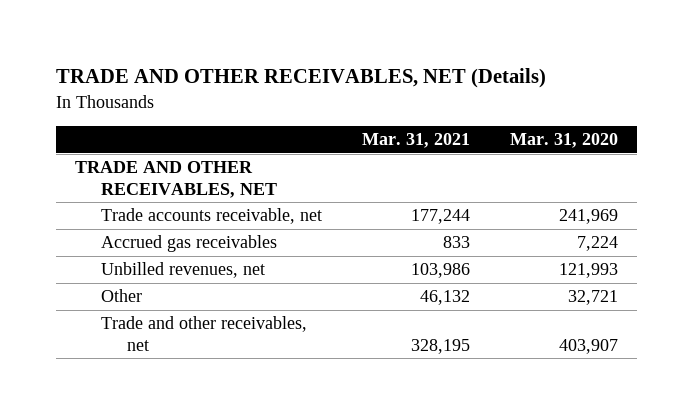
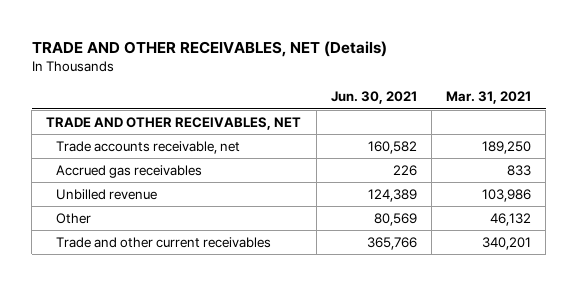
[509,133,618,149] Mar. 31, 2020 -> none
none -> [330,91,417,105] Jun. 30, 2021
[410,209,470,225] 177,244 -> [482,140,532,154] 189,250
[101,262,266,279] Unbilled revenues, net -> [55,188,157,200] Unbilled revenue
[101,316,308,351] Trade and other receivables, net -> [55,236,271,248] Trade and other current receivables
[410,338,470,354] 328,195 -> [482,236,532,250] 340,201

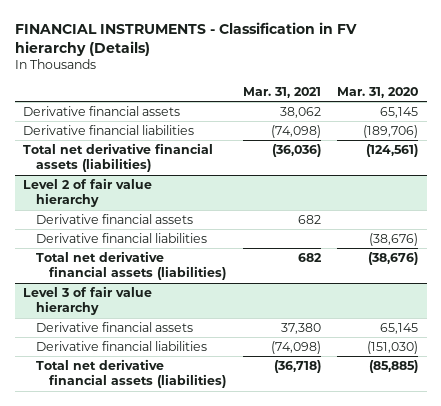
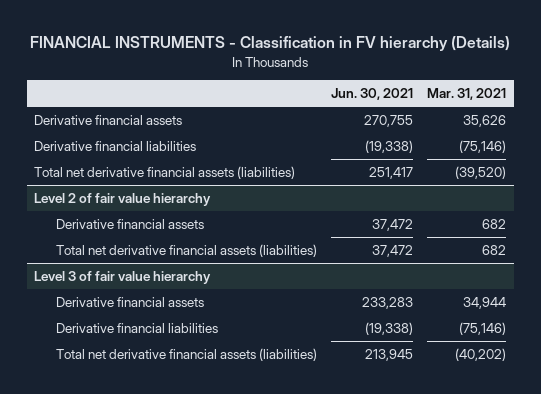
[337,86,419,98] Mar. 31, 2020 -> none
none -> [331,88,414,101] Jun. 30, 2021
[279,107,321,119] 38,062 -> [463,114,507,127] 35,626
[270,125,321,139] (74,098) -> [459,139,507,153] (75,146)
[271,144,321,158] (36,036) -> [455,165,507,179] (39,520)
[36,233,208,244] Derivative financial liabilities -> none
[280,323,321,335] 37,380 -> [463,296,507,309] 34,944
[270,341,321,355] (74,098) -> [459,321,507,335] (75,146)
[273,360,321,374] (36,718) -> [455,347,507,361] (40,202)

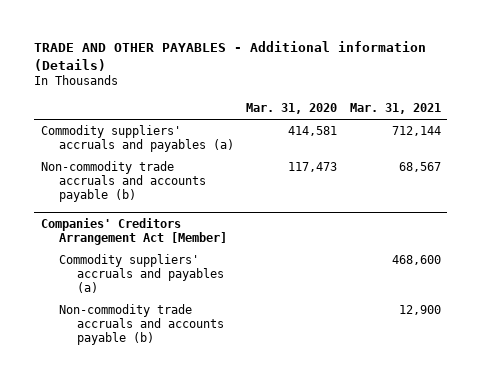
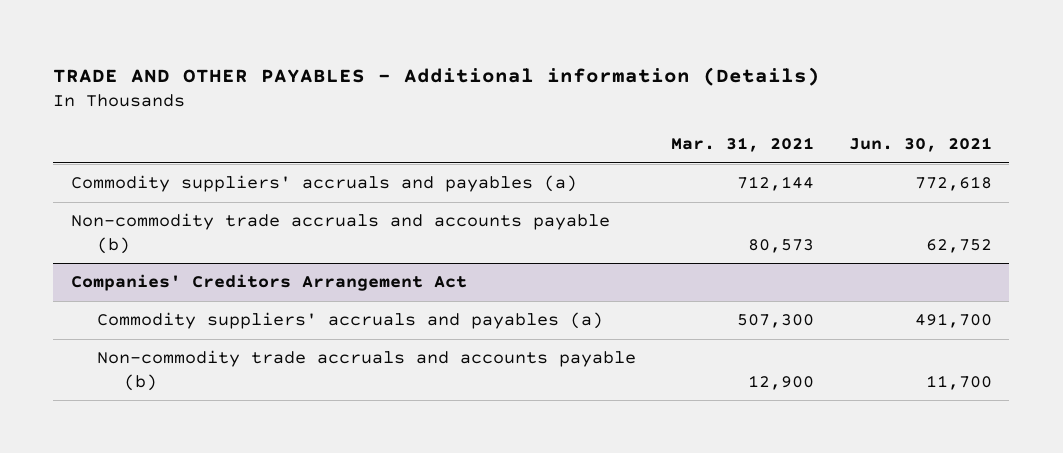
[246,103,338,115] Mar. 31, 2020 -> none
none -> [848,136,992,152] Jun. 30, 2021
[398,162,441,173] 68,567 -> [747,238,814,253] 80,573
[40,218,227,246] Companies' Creditors Arrangement Act [Member] -> [70,274,467,292] Companies' Creditors Arrangement Act
[391,255,441,266] 468,600 -> [736,314,814,329] 507,300

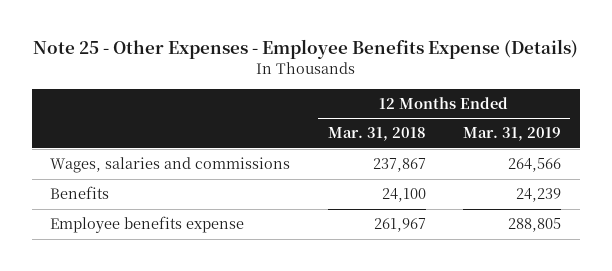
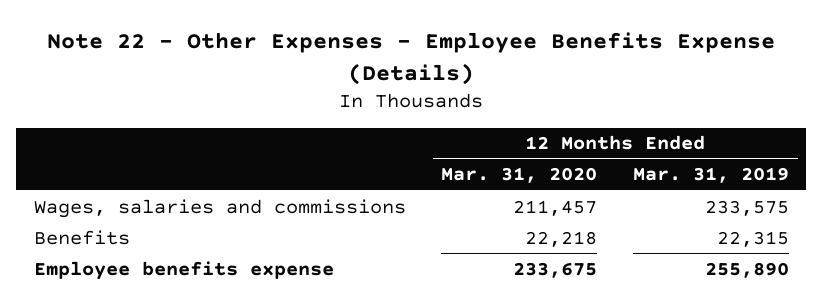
[32,39,578,60] Note 25 - Other Expenses - Employee Benefits Expense (Details) -> [47,32,776,85] Note 22 - Other Expenses - Employee Benefits Expense (Details)
[327,127,426,142] Mar. 31, 2018 -> none
none -> [441,167,598,184] Mar. 31, 2020
[508,158,562,173] 264,566 -> [704,199,789,216] 233,575
[516,188,562,203] 24,239 -> [716,230,789,247] 22,315
[508,218,562,233] 288,805 -> [704,261,789,278] 255,890

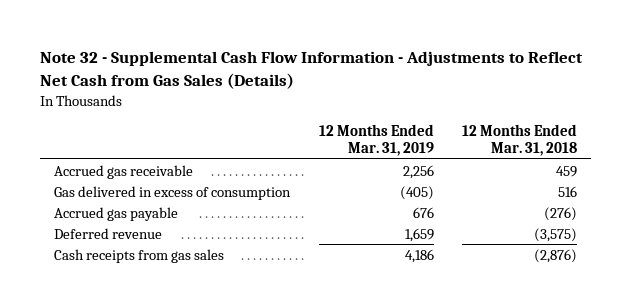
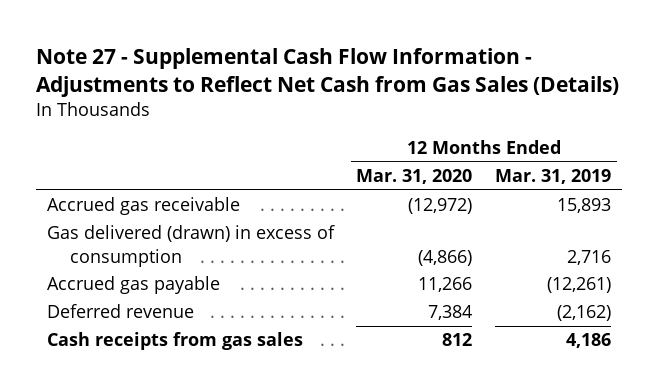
[40,50,584,89] Note 32 - Supplemental Cash Flow Information - Adjustments to Reflect Net Cash from Gas Sales (Details) -> [35,47,619,97] Note 27 - Supplemental Cash Flow Information - Adjustments to Reflect Net Cash from Gas Sales (Details)
[461,124,577,157] 12 Months Ended Mar. 31, 2018 -> none
none -> [356,169,473,185] Mar. 31, 2020
[402,164,434,179] 2,256 -> [556,198,611,214] 15,893
[54,185,292,200] Gas delivered in excess of consumption -> [46,225,335,267] Gas delivered (drawn) in excess of consumption
[399,185,434,200] (405) -> [566,249,611,265] 2,716
[412,206,434,218] 676 -> [546,277,611,294] (12,261)
[404,227,434,242] 1,659 -> [556,305,611,322] (2,162)

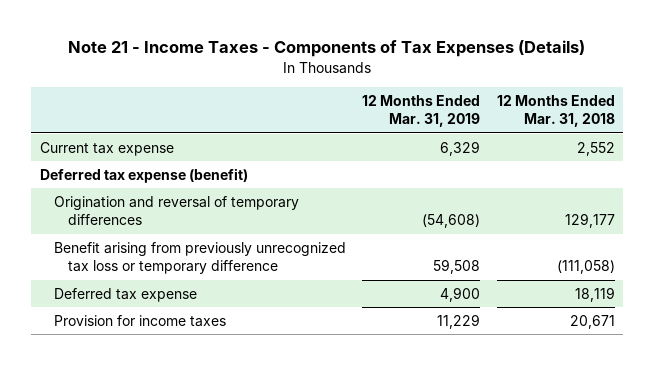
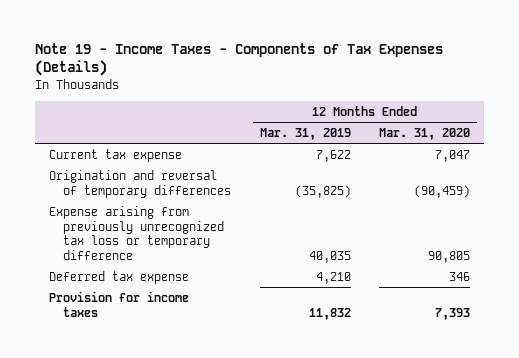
[68,40,586,58] Note 21 - Income Taxes - Components of Tax Expenses (Details) -> [35,42,444,77] Note 19 - Income Taxes - Components of Tax Expenses (Details)
[496,94,615,127] 12 Months Ended Mar. 31, 2018 -> none
none -> [378,127,470,140] Mar. 31, 2020
[39,167,248,183] Deferred tax expense (benefit) -> none
[440,140,481,156] 6,329 -> [315,149,351,162] 7,622
[422,214,481,229] (54,608) -> [294,184,351,198] (35,825)
[53,241,346,275] Benefit arising from previously unrecognized tax loss or temporary difference -> [49,205,225,260] Expense arising from previously unrecognized tax loss or temporary difference
[433,259,481,275] 59,508 -> [308,250,351,263] 40,035
[440,286,481,302] 4,900 -> [315,271,351,284] 4,210
[437,313,481,329] 11,229 -> [308,307,351,320] 11,832

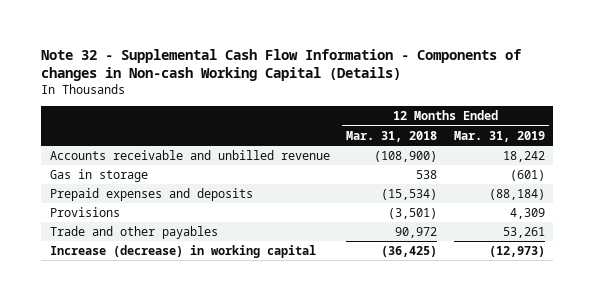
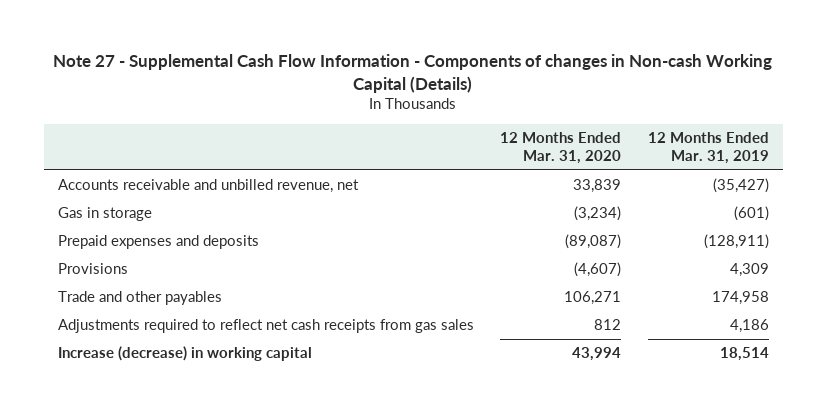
[41,48,523,82] Note 32 - Supplemental Cash Flow Information - Components of changes in Non-cash Working Capital (Details) -> [53,53,773,93] Note 27 - Supplemental Cash Flow Information - Components of changes in Non-cash Working Capital (Details)
[346,130,438,142] Mar. 31, 2018 -> none
none -> [500,132,622,165] 12 Months Ended Mar. 31, 2020
[49,149,330,160] Accounts receivable and unbilled revenue -> [57,179,359,194] Accounts receivable and unbilled revenue, net
[503,150,546,162] 18,242 -> [713,178,770,194] (35,427)
[489,188,546,200] (88,184) -> [704,234,770,250] (128,911)
[503,226,546,238] 53,261 -> [712,291,770,306] 174,958
none -> [57,319,474,334] Adjustments required to reflect net cash receipts from gas sales
[489,245,546,257] (12,973) -> [720,347,770,362] 18,514

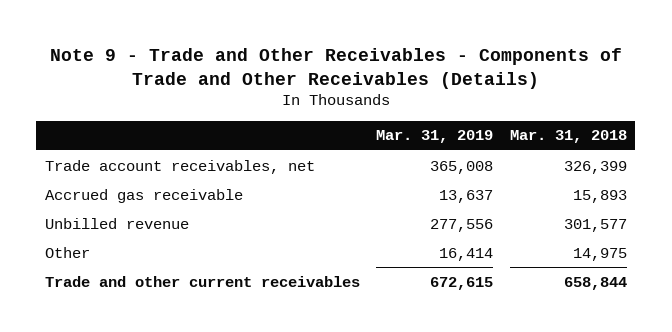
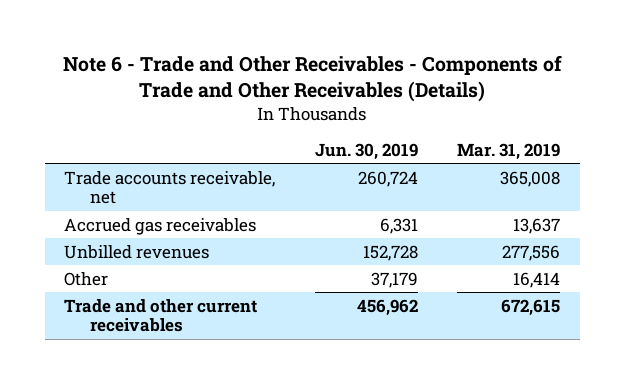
[49,47,622,89] Note 9 - Trade and Other Receivables - Components of Trade and Other Receivables (Details) -> [63,54,563,102] Note 6 - Trade and Other Receivables - Components of Trade and Other Receivables (Details)
[510,130,628,144] Mar. 31, 2018 -> none
none -> [314,142,418,160] Jun. 30, 2019
[44,159,315,174] Trade account receivables, net -> [64,170,276,205] Trade accounts receivable, net
[44,188,243,203] Accrued gas receivable -> [64,217,257,235] Accrued gas receivables
[44,217,189,229] Unbilled revenue -> [64,244,210,259] Unbilled revenues

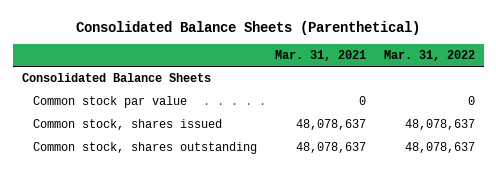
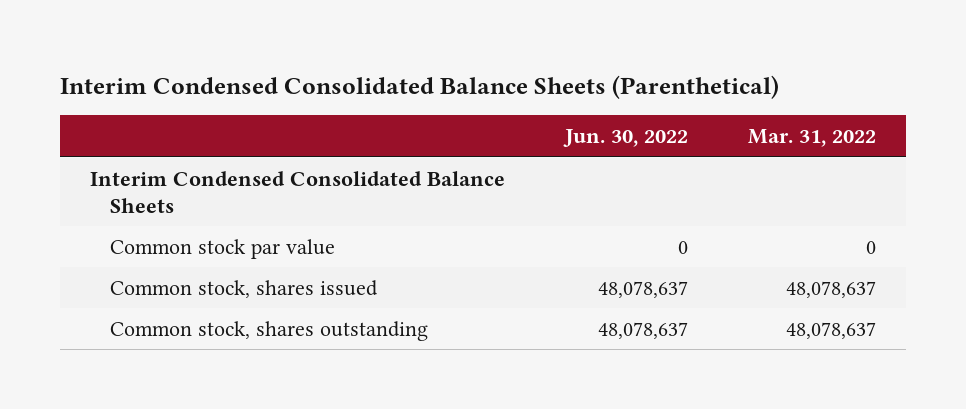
[76,20,421,35] Consolidated Balance Sheets (Parenthetical) -> [59,74,779,99] Interim Condensed Consolidated Balance Sheets (Parenthetical)
[274,50,366,62] Mar. 31, 2021 -> none
none -> [562,129,688,148] Jun. 30, 2022
[21,73,211,83] Consolidated Balance Sheets -> [89,170,505,213] Interim Condensed Consolidated Balance Sheets

